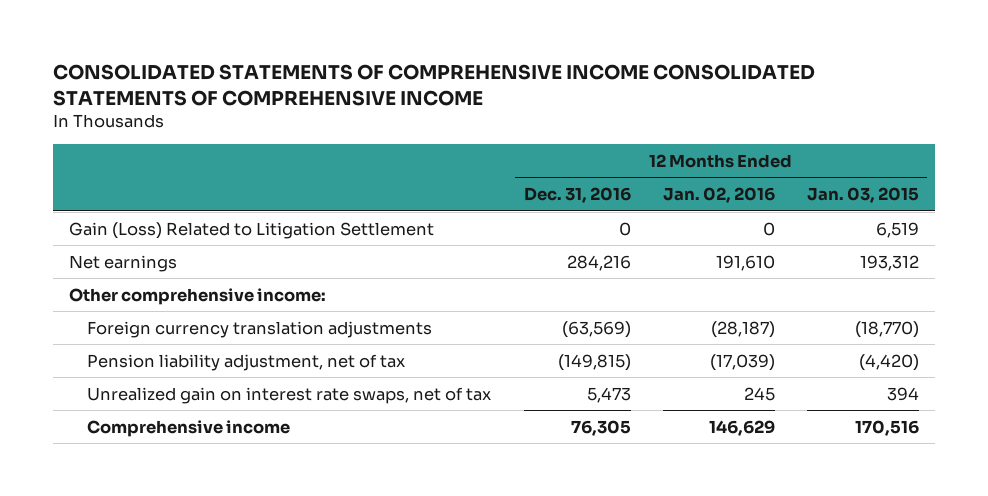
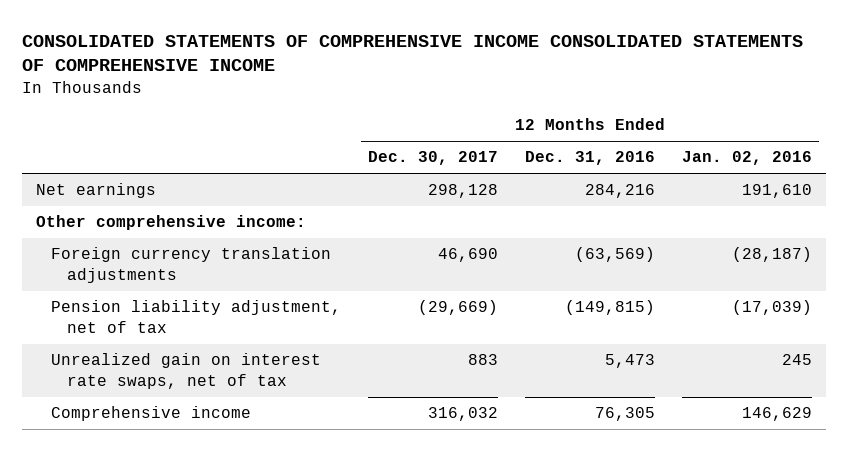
[807,186,920,203] Jan. 03, 2015 -> none
none -> [368,151,499,166] Dec. 30, 2017
[68,221,434,239] Gain (Loss) Related to Litigation Settlement -> none

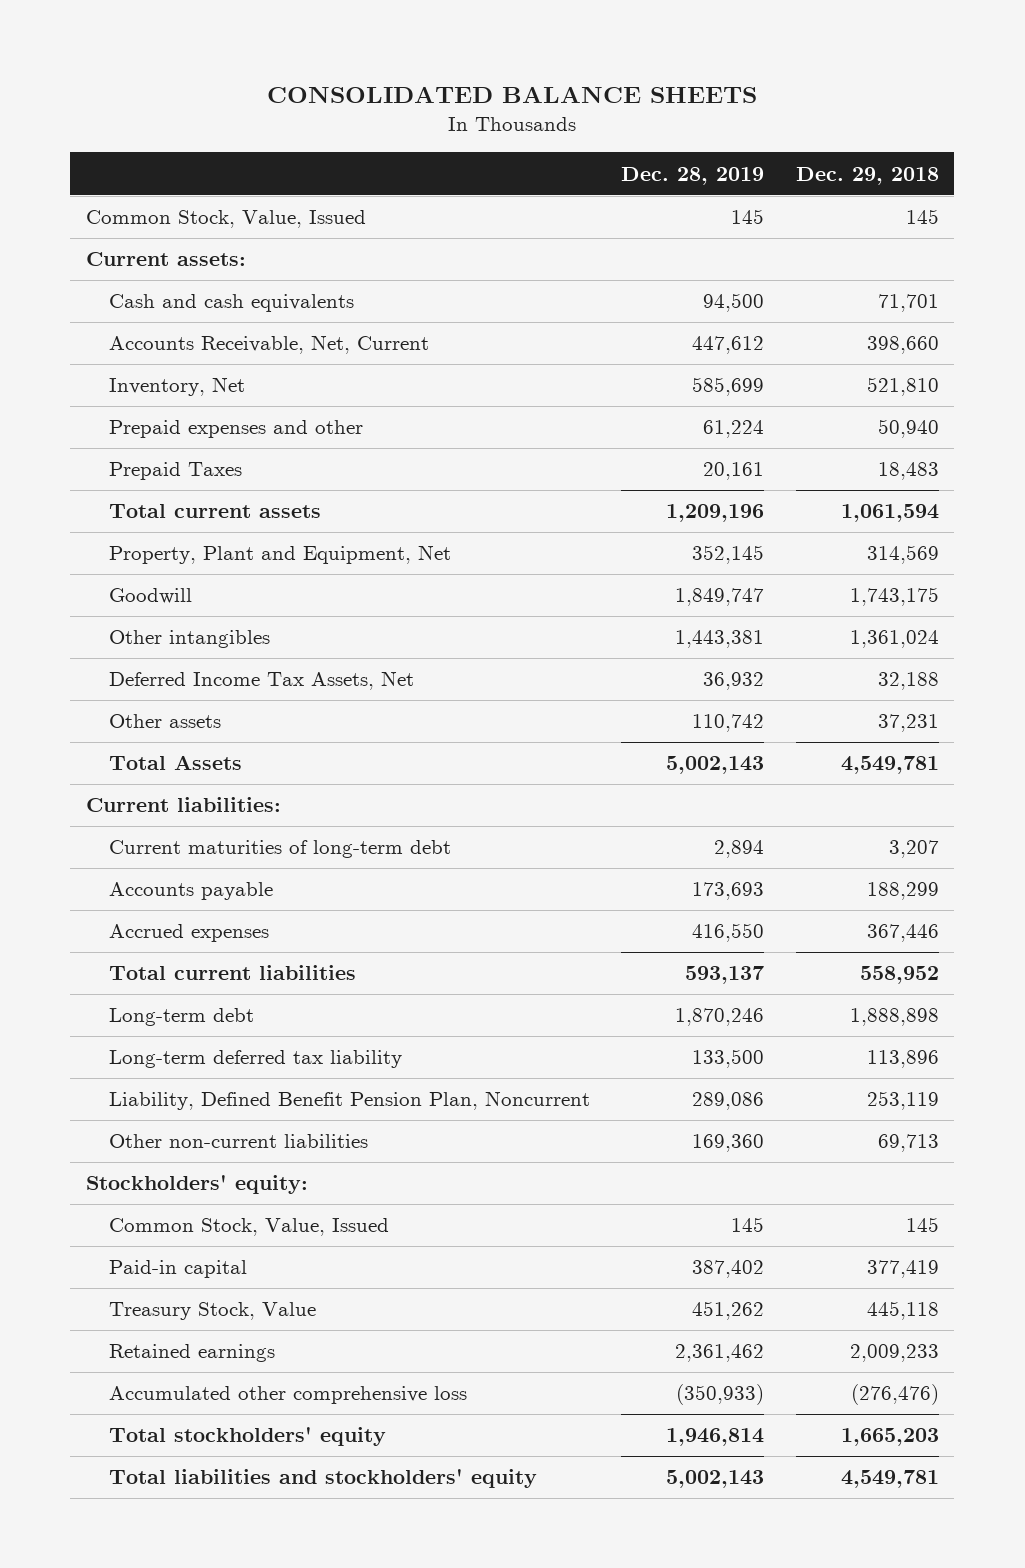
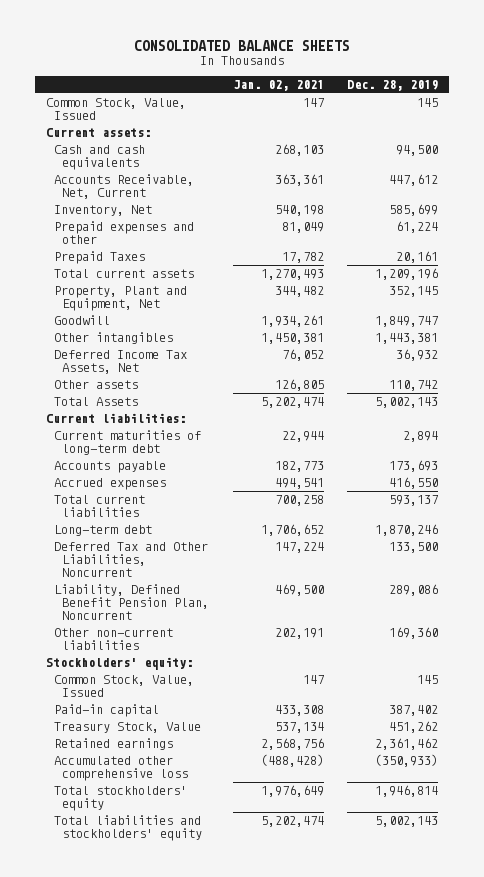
[795,166,939,185] Dec. 29, 2018 -> none
none -> [232,80,324,92] Jan. 02, 2021
[108,1050,402,1069] Long-term deferred tax liability -> [54,542,209,578] Deferred Tax and Other Liabilities, Noncurrent

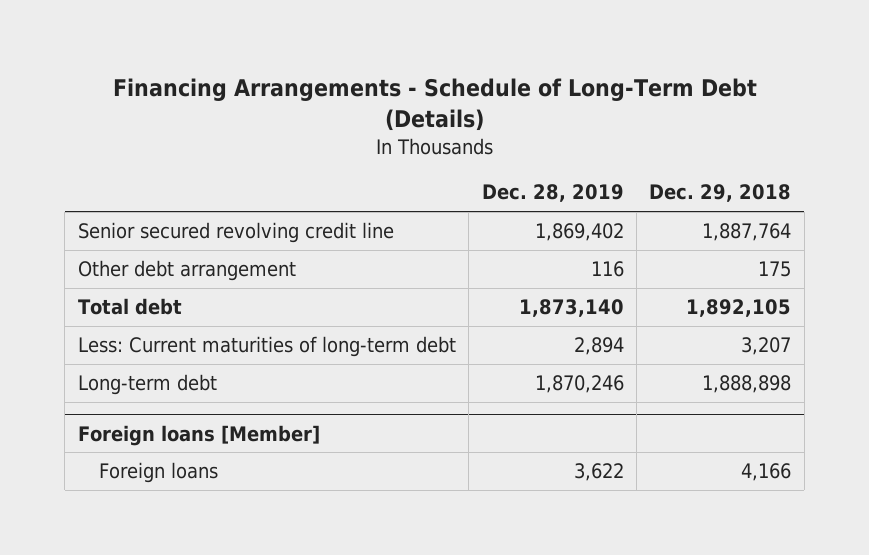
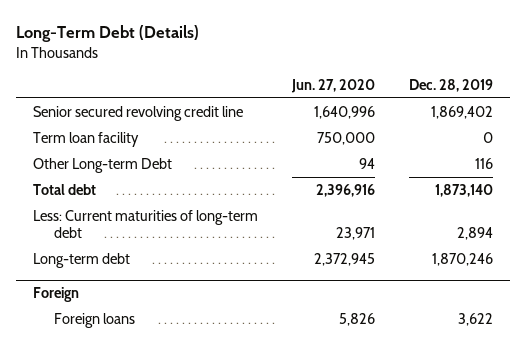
[112,77,757,131] Financing Arrangements - Schedule of Long-Term Debt (Details) -> [16,25,200,43] Long-Term Debt (Details)
[649,184,792,203] Dec. 29, 2018 -> none
none -> [291,79,376,94] Jun. 27, 2020
none -> [33,131,140,147] Term loan facility
[77,260,296,282] Other debt arrangement -> [33,157,173,173] Other Long-term Debt
[77,424,320,446] Foreign loans [Member] -> [33,287,80,303] Foreign

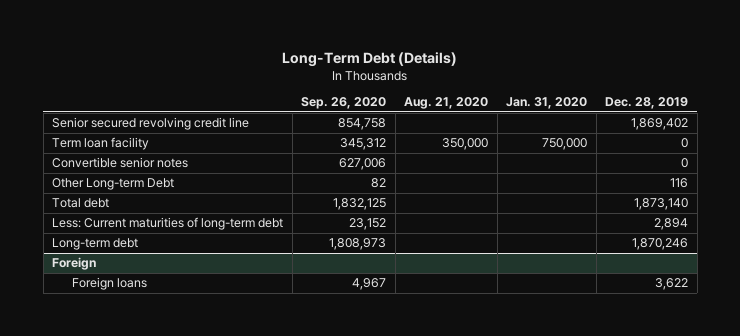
[291,79,376,94] Jun. 27, 2020 -> none
none -> [301,97,387,110] Sep. 26, 2020
none -> [404,97,489,110] Aug. 21, 2020
none -> [506,97,588,110] Jan. 31, 2020
none -> [52,157,189,169] Convertible senior notes

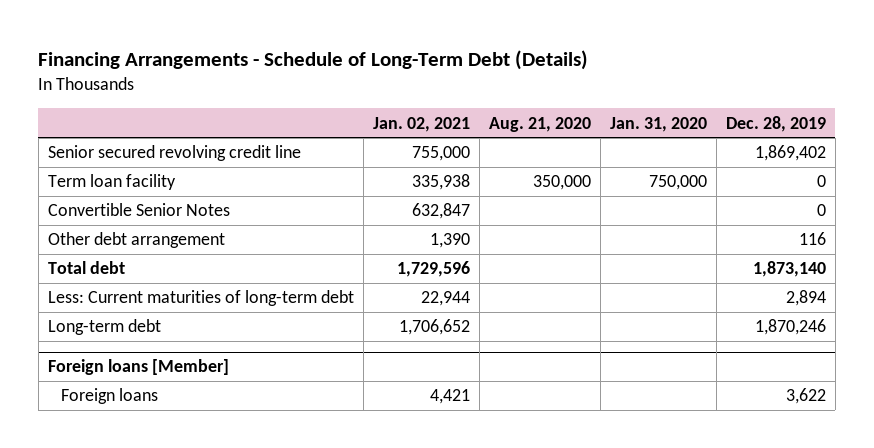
[282,51,458,67] Long-Term Debt (Details) -> [38,50,589,71] Financing Arrangements - Schedule of Long-Term Debt (Details)
[301,97,387,110] Sep. 26, 2020 -> none
none -> [372,116,470,132] Jan. 02, 2021
[52,157,189,169] Convertible senior notes -> [47,203,230,217] Convertible Senior Notes
[52,178,175,191] Other Long-term Debt -> [47,232,225,249] Other debt arrangement
[52,257,97,271] Foreign -> [47,359,229,376] Foreign loans [Member]

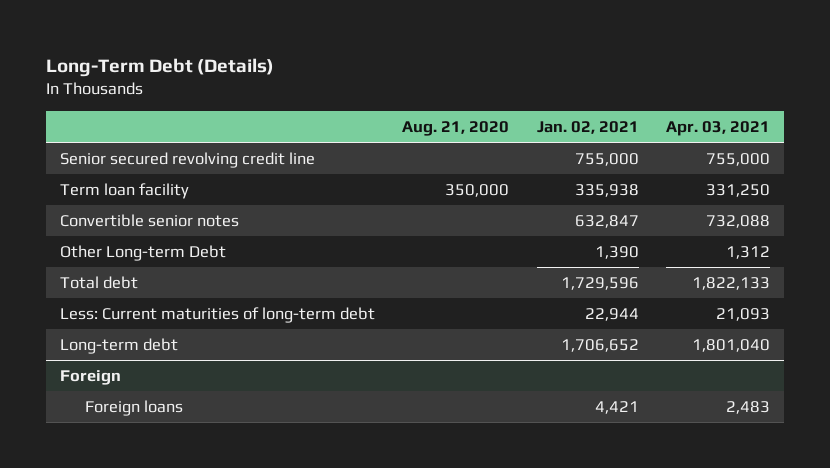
[38,50,589,71] Financing Arrangements - Schedule of Long-Term Debt (Details) -> [46,57,275,77] Long-Term Debt (Details)
[609,116,707,132] Jan. 31, 2020 -> none
[725,115,826,132] Dec. 28, 2019 -> none
none -> [665,120,770,136] Apr. 03, 2021
[47,203,230,217] Convertible Senior Notes -> [59,214,239,228] Convertible senior notes
[47,232,225,249] Other debt arrangement -> [59,245,226,262] Other Long-term Debt
[47,359,229,376] Foreign loans [Member] -> [59,370,121,386] Foreign

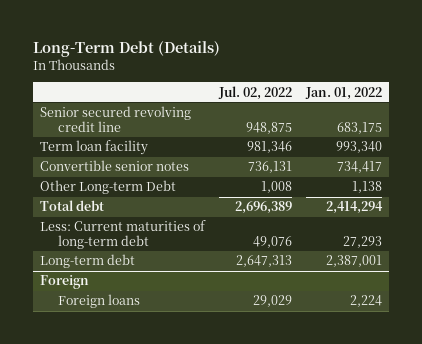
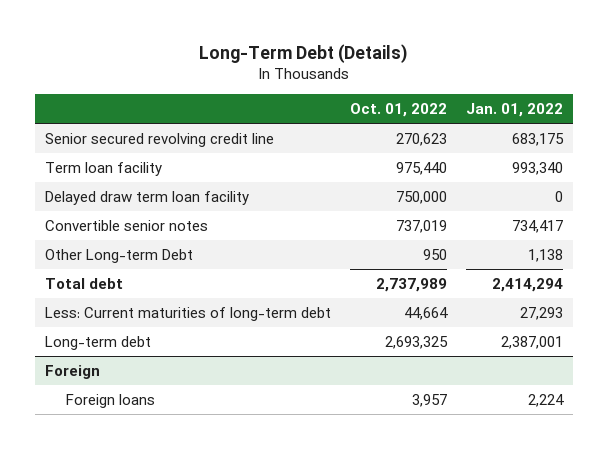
[217,85,292,100] Jul. 02, 2022 -> none
none -> [349,103,447,118] Oct. 01, 2022
none -> [44,190,249,205] Delayed draw term loan facility

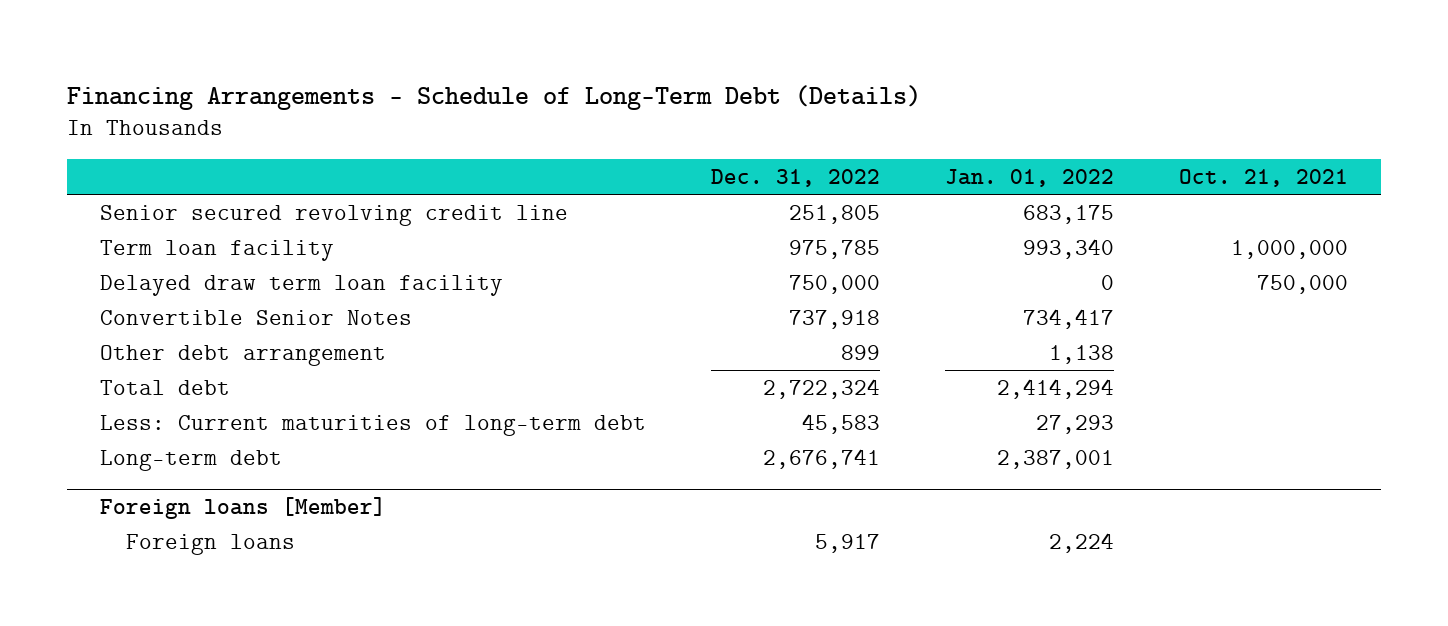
[198,43,408,63] Long-Term Debt (Details) -> [67,84,922,110] Financing Arrangements - Schedule of Long-Term Debt (Details)
[349,103,447,118] Oct. 01, 2022 -> none
none -> [710,168,880,187] Dec. 31, 2022
none -> [1179,168,1349,187] Oct. 21, 2021
[44,219,208,231] Convertible senior notes -> [99,309,412,325] Convertible Senior Notes
[44,248,193,263] Other Long-term Debt -> [99,344,386,366] Other debt arrangement
[44,364,100,379] Foreign -> [99,496,386,519] Foreign loans [Member]

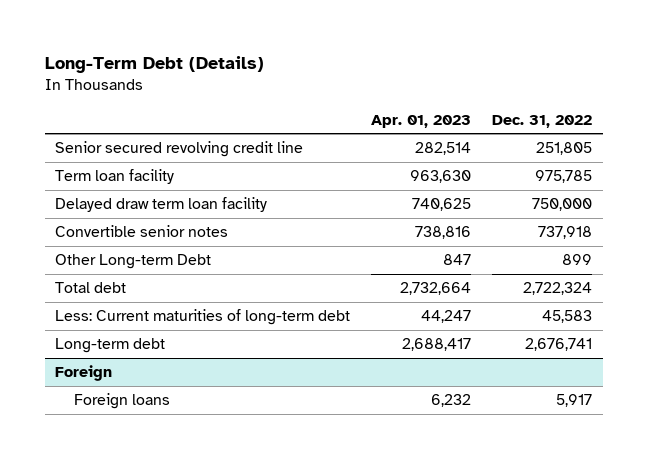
[67,84,922,110] Financing Arrangements - Schedule of Long-Term Debt (Details) -> [44,55,264,73] Long-Term Debt (Details)
[944,168,1114,187] Jan. 01, 2022 -> none
[1179,168,1349,187] Oct. 21, 2021 -> none
none -> [371,114,472,128] Apr. 01, 2023
[99,309,412,325] Convertible Senior Notes -> [55,225,229,238] Convertible senior notes
[99,344,386,366] Other debt arrangement -> [55,254,212,270] Other Long-term Debt
[99,496,386,519] Foreign loans [Member] -> [55,365,113,382] Foreign

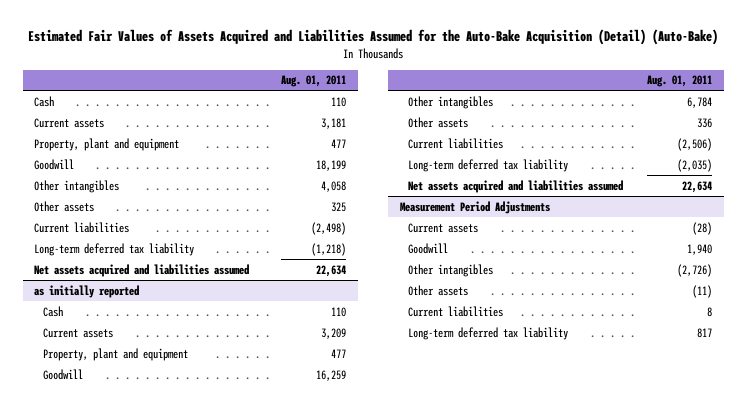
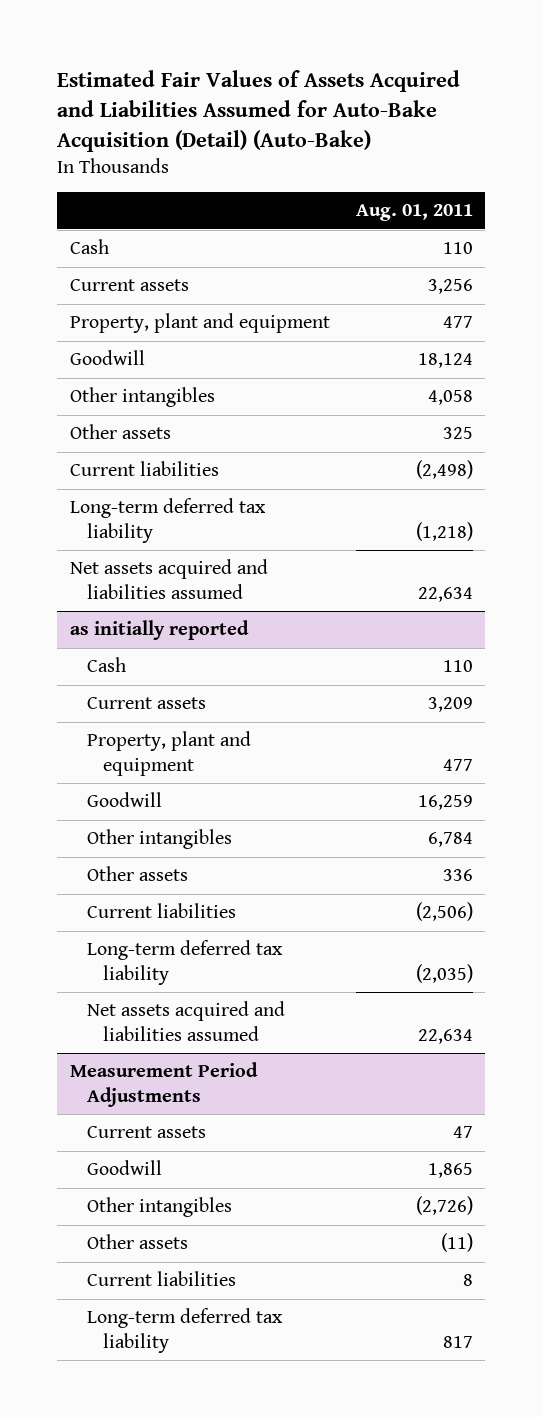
[28,29,719,46] Estimated Fair Values of Assets Acquired and Liabilities Assumed for the Auto-Bake Acquisition (Detail) (Auto-Bake) -> [56,69,460,152] Estimated Fair Values of Assets Acquired and Liabilities Assumed for Auto-Bake Acquisition (Detail) (Auto-Bake)
[321,117,347,129] 3,181 -> [427,279,473,295] 3,256
[316,159,347,171] 18,199 -> [417,353,473,369] 18,124
[691,221,712,235] (28) -> [452,1126,473,1139] 47
[686,243,712,255] 1,940 -> [427,1163,473,1179] 1,865

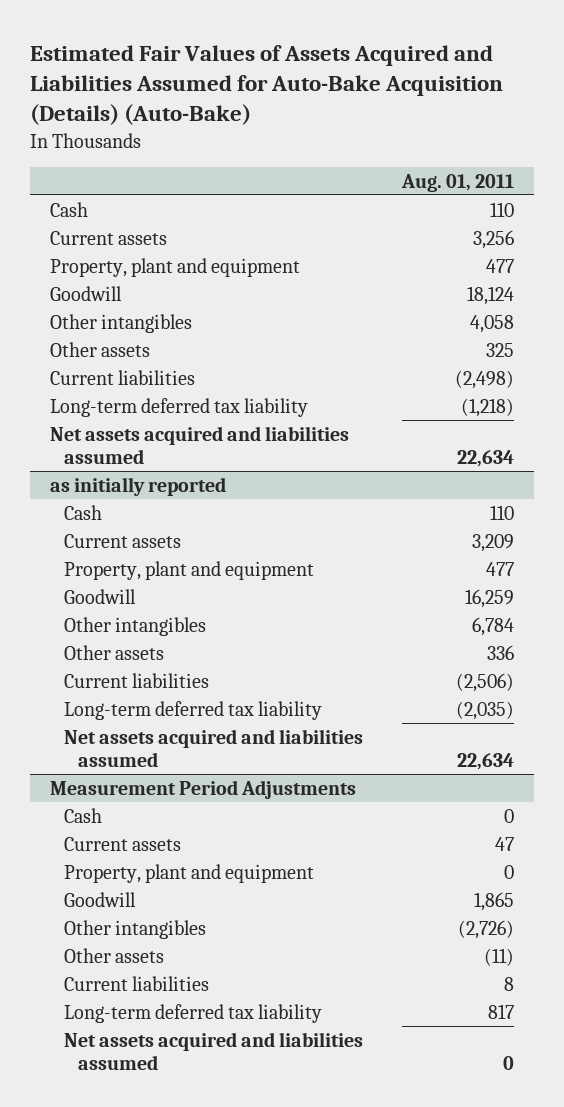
[56,69,460,152] Estimated Fair Values of Assets Acquired and Liabilities Assumed for Auto-Bake Acquisition (Detail) (Auto-Bake) -> [30,44,504,126] Estimated Fair Values of Assets Acquired and Liabilities Assumed for Auto-Bake Acquisition (Details) (Auto-Bake)
none -> [63,807,102,823] Cash
none -> [63,863,314,883] Property, plant and equipment
none -> [63,1031,363,1070] Net assets acquired and liabilities assumed

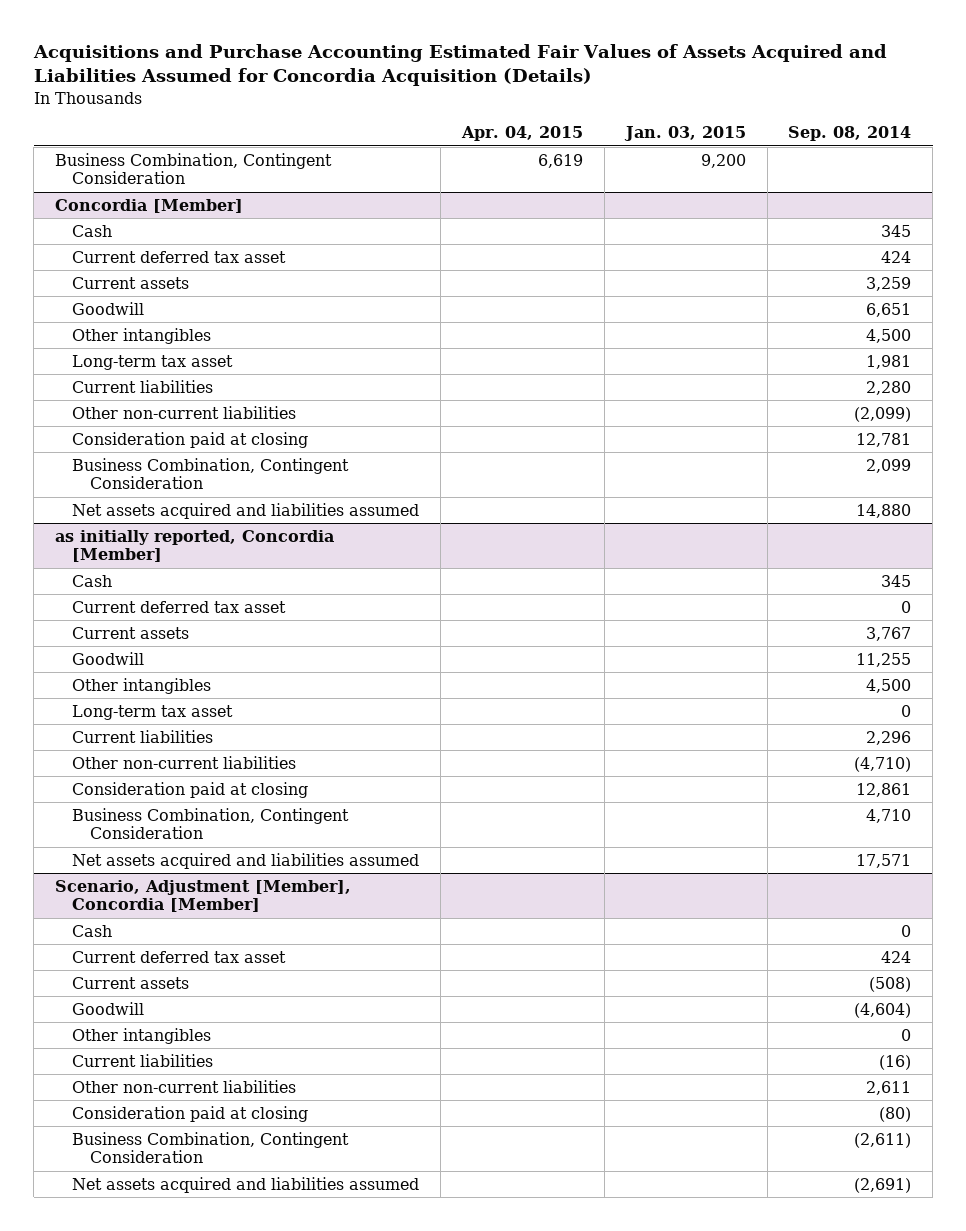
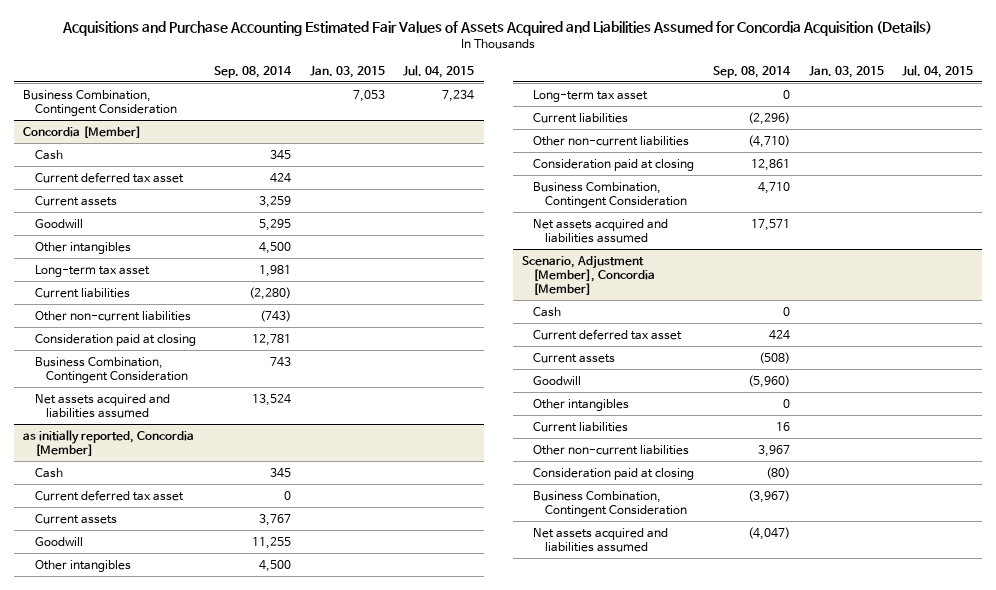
[461,126,584,142] Apr. 04, 2015 -> none
none -> [403,64,475,78] Jul. 04, 2015
[700,153,746,168] 9,200 -> [352,89,385,102] 7,053
[866,302,912,317] 6,651 -> [259,218,292,231] 5,295
[866,380,912,395] 2,280 -> [249,286,292,300] (2,280)
[854,406,912,422] (2,099) -> [260,309,292,322] (743)
[866,458,912,473] 2,099 -> [270,356,292,367] 743
[856,503,912,518] 14,880 -> [252,393,292,406] 13,524
[866,730,912,745] 2,296 -> [747,111,790,125] (2,296)
[854,1002,912,1018] (4,604) -> [747,374,790,388] (5,960)
[879,1054,912,1070] (16) -> [775,421,790,431] 16
[866,1080,912,1095] 2,611 -> [757,444,790,457] 3,967
[854,1132,912,1148] (2,611) -> [747,489,790,503] (3,967)
[854,1177,912,1193] (2,691) -> [747,526,790,540] (4,047)

